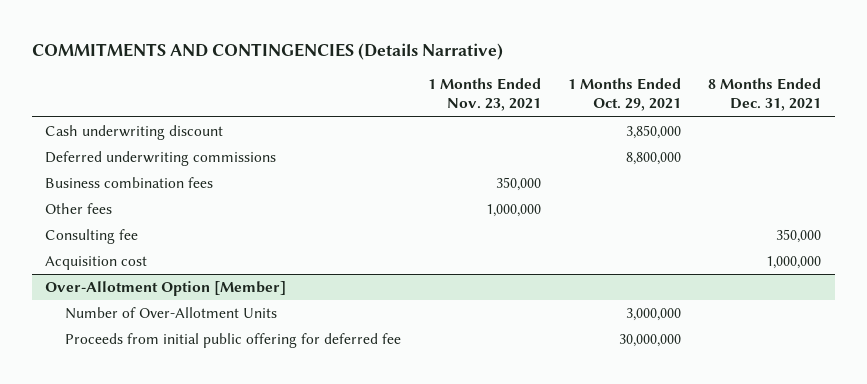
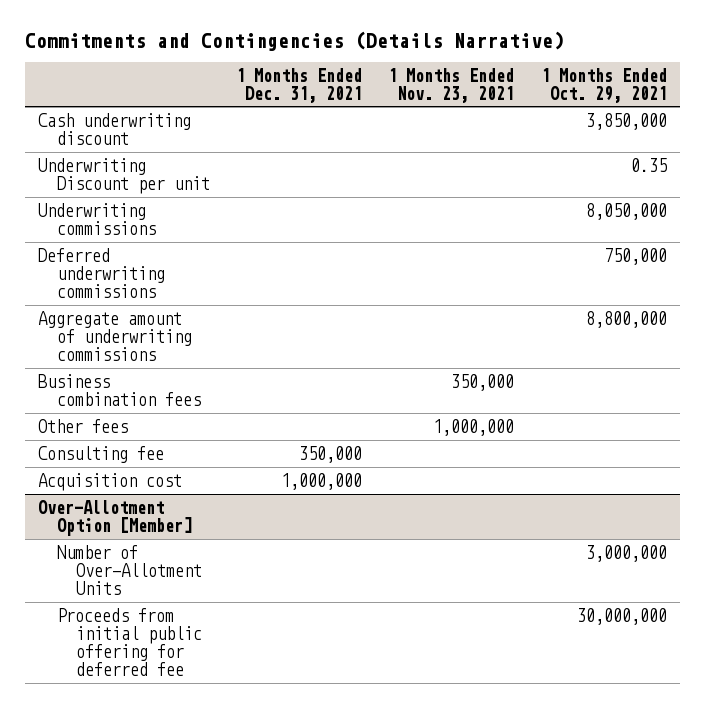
[31,42,503,60] COMMITMENTS AND CONTINGENCIES (Details Narrative) -> [25,30,565,51] Commitments and Contingencies (Details Narrative)
[708,78,822,112] 8 Months Ended Dec. 31, 2021 -> none
none -> [236,67,363,103] 1 Months Ended Dec. 31, 2021
none -> [38,157,211,194] Underwriting Discount per unit
none -> [38,202,157,235] Underwriting commissions
[626,152,682,166] 8,800,000 -> [603,247,667,265] 750,000
none -> [38,310,193,361] Aggregate amount of underwriting commissions

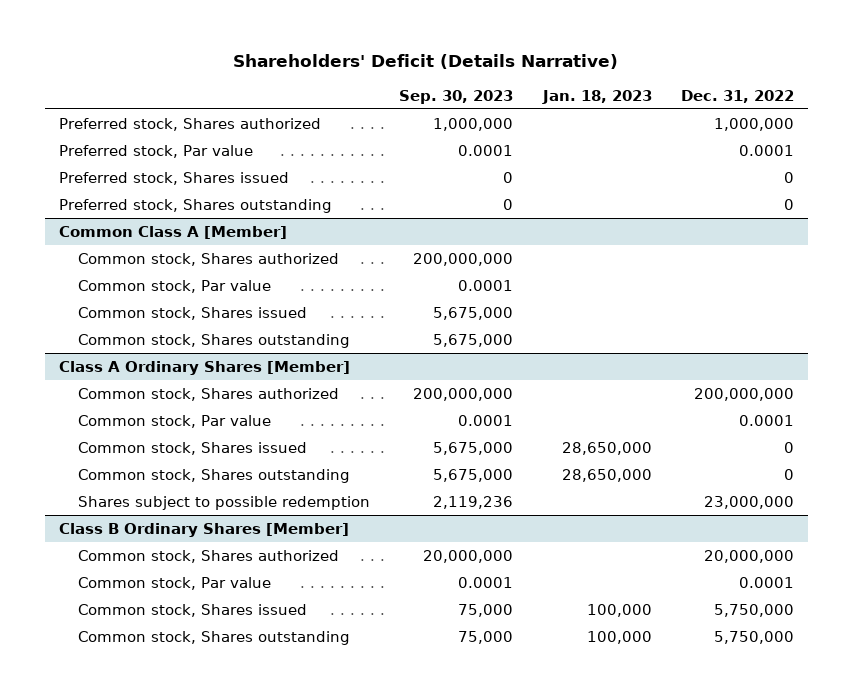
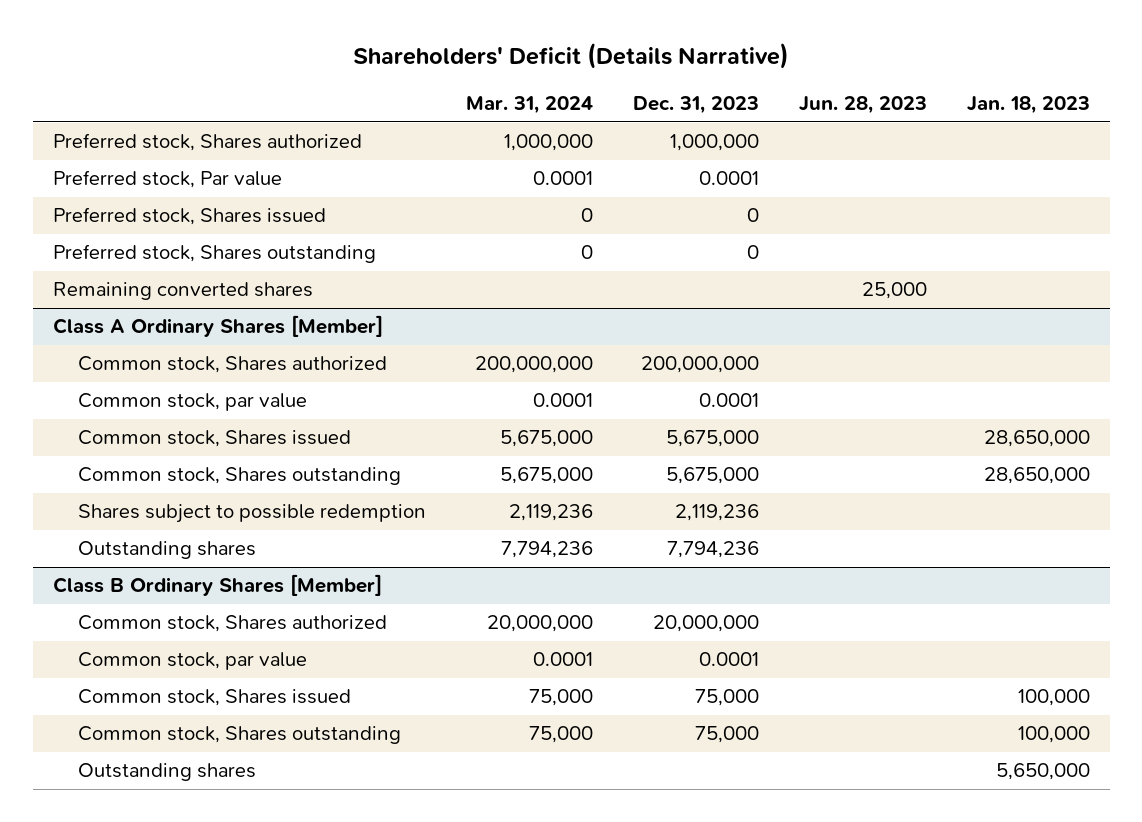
[399,89,514,104] Sep. 30, 2023 -> none
[680,89,794,103] Dec. 31, 2022 -> none
none -> [465,96,593,115] Mar. 31, 2024
none -> [632,96,759,115] Dec. 31, 2023
none -> [798,96,927,115] Jun. 28, 2023
[59,225,288,239] Common Class A [Member] -> none
[78,252,340,266] Common stock, Shares authorized -> none
[78,279,272,293] Common stock, Par value -> none
[78,306,308,320] Common stock, Shares issued -> none
[78,333,351,348] Common stock, Shares outstanding -> none
none -> [52,282,313,301] Remaining converted shares
[78,414,272,428] Common stock, Par value -> [77,393,307,412] Common stock, par value
none -> [77,541,256,560] Outstanding shares
[78,576,272,590] Common stock, Par value -> [77,652,307,671] Common stock, par value
none -> [77,763,256,782] Outstanding shares

